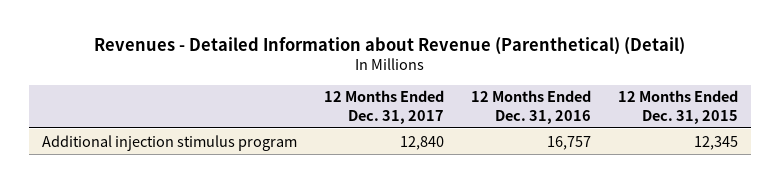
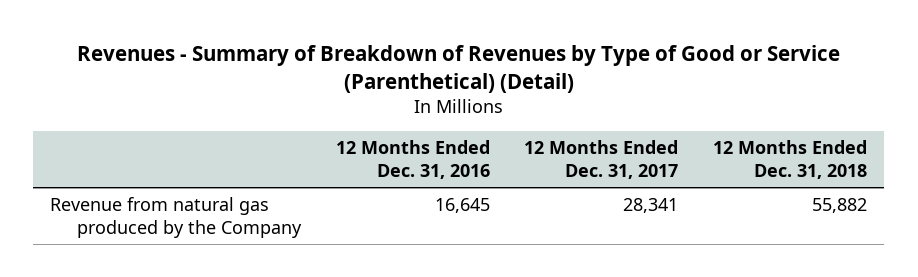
[93,37,685,56] Revenues - Detailed Information about Revenue (Parenthetical) (Detail) -> [76,45,840,94] Revenues - Summary of Breakdown of Revenues by Type of Good or Service (Parenthetical) (Detail)
[617,90,738,124] 12 Months Ended Dec. 31, 2015 -> none
none -> [713,140,868,179] 12 Months Ended Dec. 31, 2018
[42,134,298,151] Additional injection stimulus program -> none
none -> [50,197,303,238] Revenue from natural gas produced by the Company

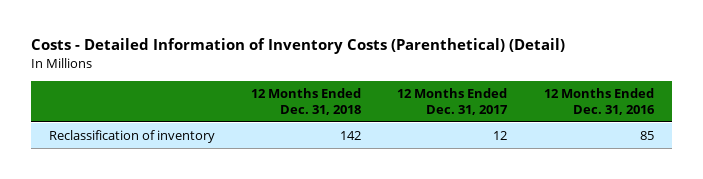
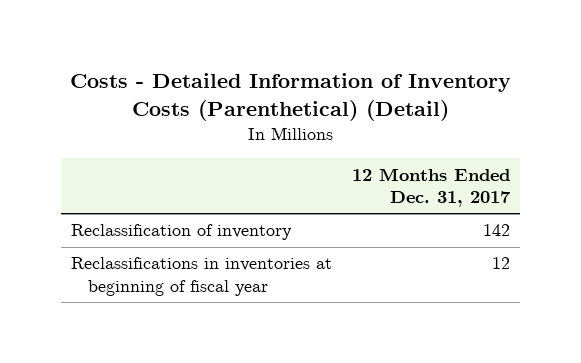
[251,87,362,115] 12 Months Ended Dec. 31, 2018 -> none
[543,87,655,115] 12 Months Ended Dec. 31, 2016 -> none
[493,131,508,141] 12 -> [483,224,511,237] 142
none -> [70,257,332,297] Reclassifications in inventories at beginning of fiscal year

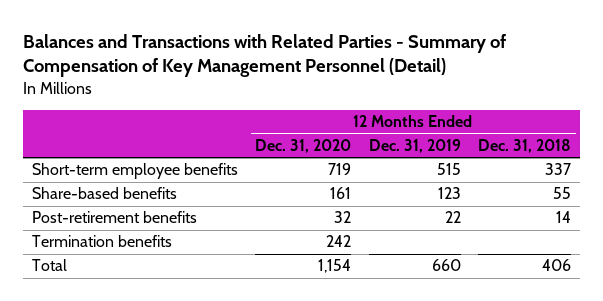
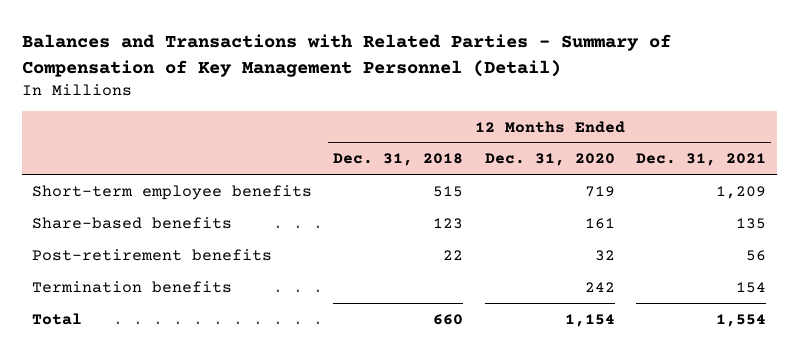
[368,139,461,154] Dec. 31, 2019 -> none
none -> [635,153,766,167] Dec. 31, 2021
[545,163,572,176] 337 -> [433,185,464,197] 515
[553,187,572,200] 55 -> [433,217,464,229] 123
[556,211,572,224] 14 -> [443,249,464,260] 22
[542,259,572,272] 406 -> [433,313,464,325] 660

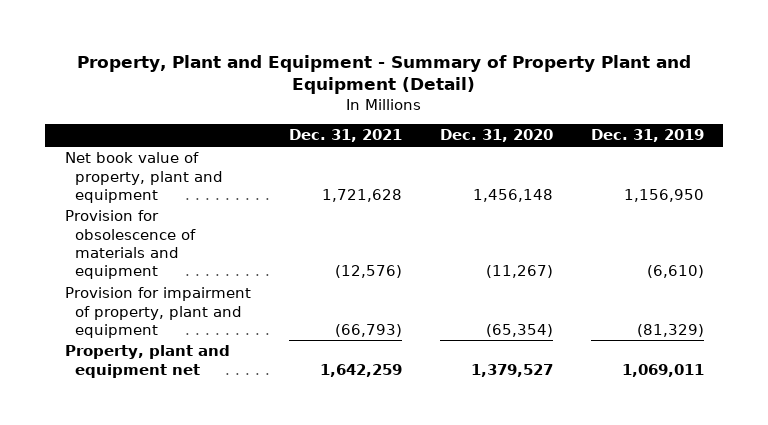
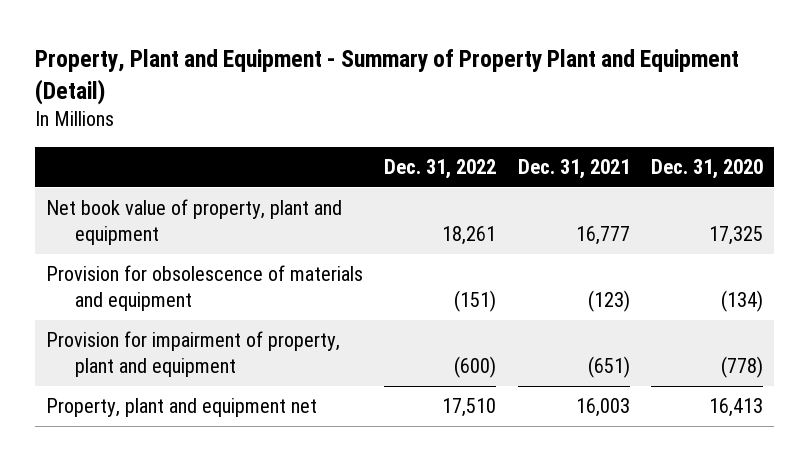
[590,129,704,143] Dec. 31, 2019 -> none
none -> [384,159,497,180] Dec. 31, 2022
[321,188,402,202] 1,721,628 -> [575,226,630,246] 16,777
[472,188,553,202] 1,456,148 -> [709,226,764,246] 17,325
[334,264,402,278] (12,576) -> [587,290,630,313] (123)
[485,264,553,278] (11,267) -> [721,290,764,313] (134)
[334,323,402,337] (66,793) -> [587,356,630,379] (651)
[485,323,553,337] (65,354) -> [721,356,764,379] (778)
[319,363,402,377] 1,642,259 -> [575,398,630,418] 16,003
[470,363,553,377] 1,379,527 -> [709,398,764,418] 16,413

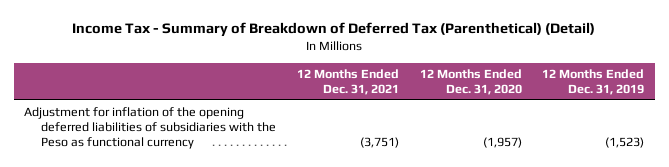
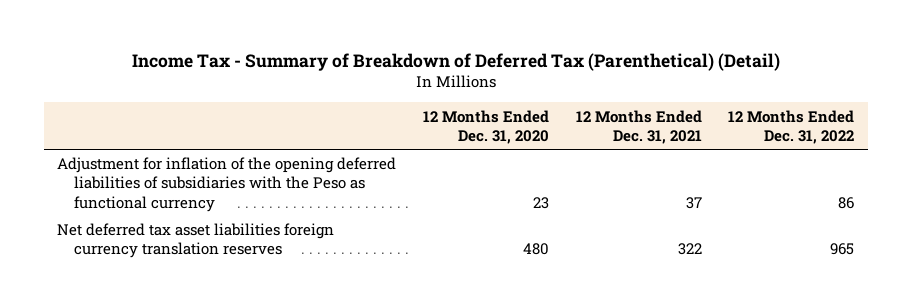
[542,69,645,95] 12 Months Ended Dec. 31, 2019 -> none
none -> [728,109,855,144] 12 Months Ended Dec. 31, 2022
[360,136,400,148] (3,751) -> [685,196,702,209] 37
[482,136,522,148] (1,957) -> [532,196,549,209] 23
none -> [57,223,335,259] Net deferred tax asset liabilities foreign currency translation reserves

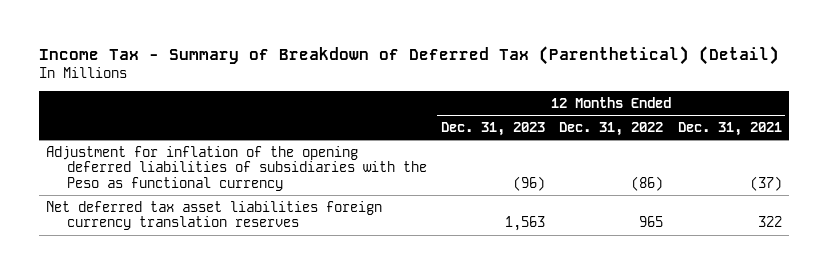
[422,109,549,144] 12 Months Ended Dec. 31, 2020 -> none
none -> [440,122,545,137] Dec. 31, 2023
[685,196,702,209] 37 -> [749,176,782,192] (37)
[838,196,855,209] 86 -> [631,176,664,192] (86)

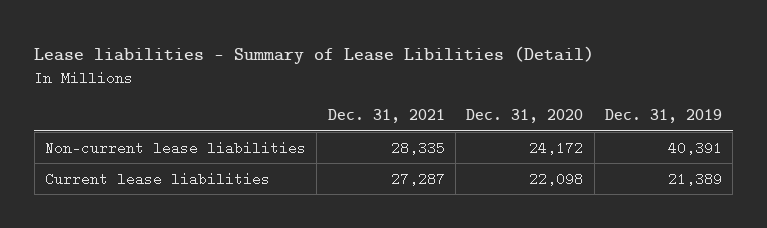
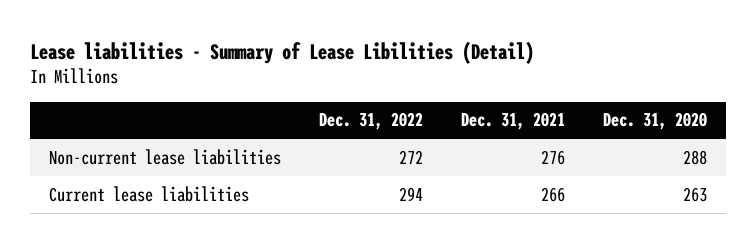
[604,109,722,124] Dec. 31, 2019 -> none
none -> [319,112,424,131] Dec. 31, 2022
[390,140,445,155] 28,335 -> [540,149,565,165] 276
[529,140,584,155] 24,172 -> [682,149,707,165] 288
[390,171,445,186] 27,287 -> [540,186,565,202] 266
[529,171,584,186] 22,098 -> [682,186,707,202] 263

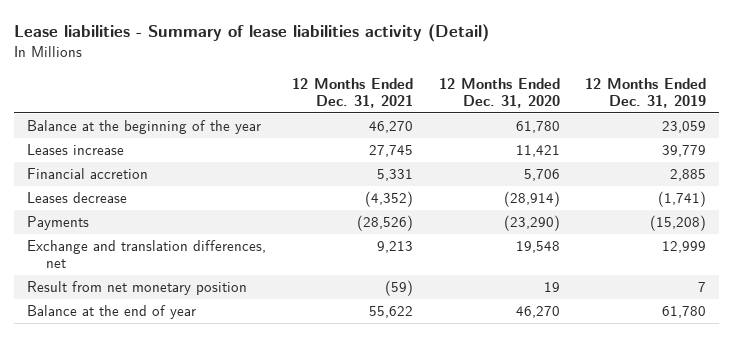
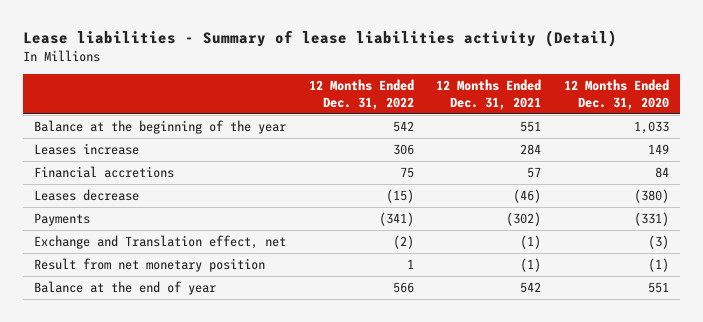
[585,77,707,108] 12 Months Ended Dec. 31, 2019 -> none
none -> [308,78,414,110] 12 Months Ended Dec. 31, 2022
[368,120,413,133] 46,270 -> [520,121,542,133] 551
[515,120,560,133] 61,780 -> [633,121,669,135] 1,033
[368,144,413,157] 27,745 -> [520,144,542,156] 284
[515,144,560,157] 11,421 -> [647,144,669,155] 149
[27,167,149,179] Financial accretion -> [34,166,175,179] Financial accretions
[376,168,413,181] 5,331 -> [527,167,542,179] 57
[523,168,560,181] 5,706 -> [654,167,669,179] 84
[364,190,413,207] (4,352) -> [513,189,542,204] (46)
[503,190,560,207] (28,914) -> [633,189,669,204] (380)
[356,214,413,231] (28,526) -> [506,212,542,227] (302)
[503,214,560,231] (23,290) -> [633,212,669,227] (331)
[27,239,267,269] Exchange and translation differences, net -> [34,235,287,250] Exchange and Translation effect, net
[376,240,413,253] 9,213 -> [520,235,542,250] (1)
[515,240,560,253] 19,548 -> [647,235,669,250] (3)
[384,279,413,296] (59) -> [520,258,542,273] (1)
[543,281,560,292] 19 -> [647,258,669,273] (1)
[368,305,413,318] 55,622 -> [520,282,542,294] 542
[515,305,560,318] 46,270 -> [647,282,669,294] 551

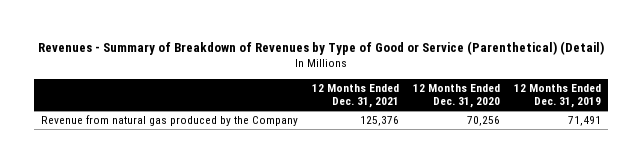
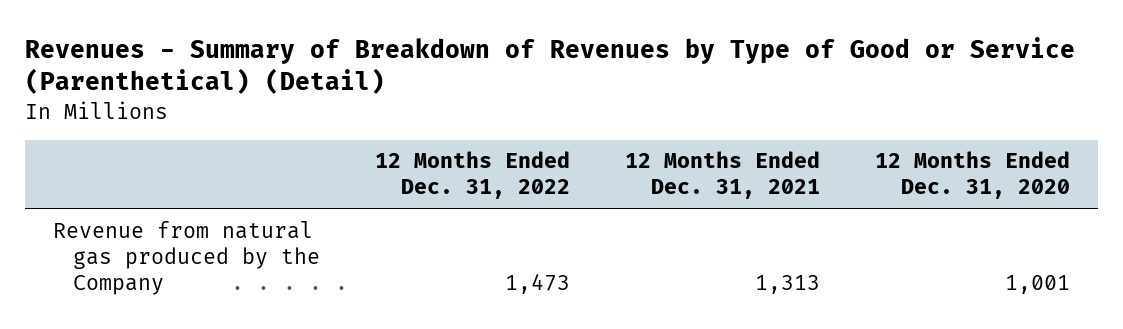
[513,83,601,109] 12 Months Ended Dec. 31, 2019 -> none
none -> [375,151,571,200] 12 Months Ended Dec. 31, 2022
[359,116,399,127] 125,376 -> [755,275,821,295] 1,313
[466,116,500,127] 70,256 -> [1005,275,1071,295] 1,001

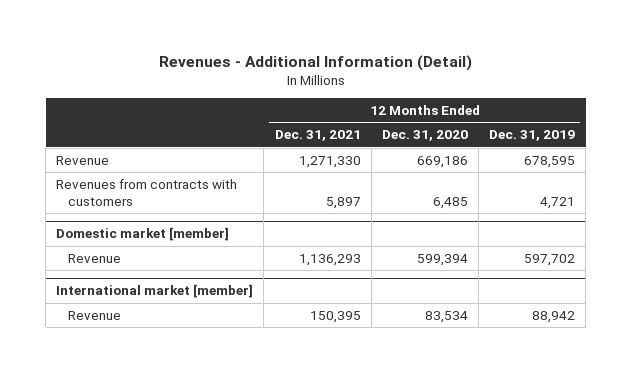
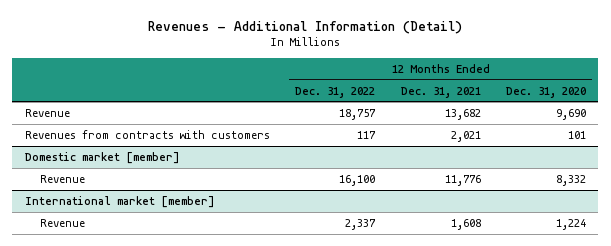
[489,130,576,142] Dec. 31, 2019 -> none
none -> [295,86,376,98] Dec. 31, 2022
[298,155,361,168] 1,271,330 -> [444,108,481,120] 13,682
[416,155,468,168] 669,186 -> [555,108,586,120] 9,690
[325,196,361,209] 5,897 -> [450,130,481,142] 2,021
[432,196,468,209] 6,485 -> [567,130,586,139] 101
[298,253,361,266] 1,136,293 -> [444,174,481,186] 11,776
[416,253,468,266] 599,394 -> [555,174,586,186] 8,332
[309,310,361,323] 150,395 -> [450,218,481,230] 1,608
[424,310,468,323] 83,534 -> [555,218,586,230] 1,224

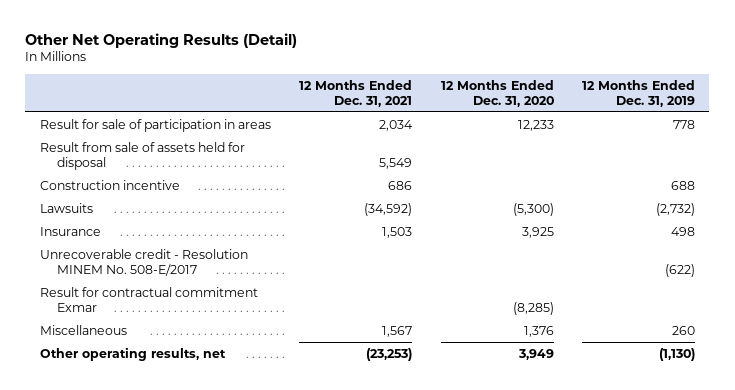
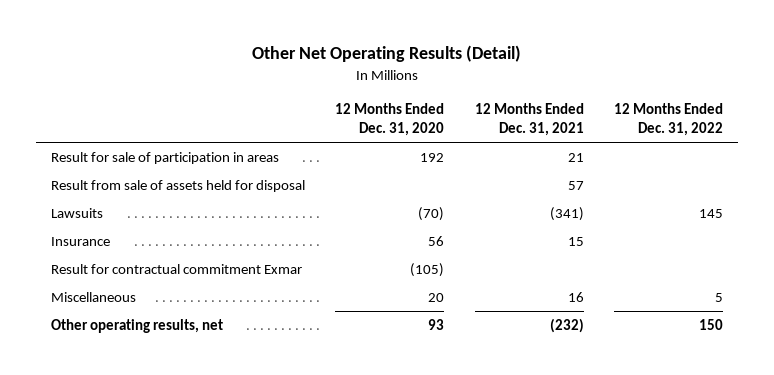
[582,79,696,107] 12 Months Ended Dec. 31, 2019 -> none
none -> [614,102,724,136] 12 Months Ended Dec. 31, 2022
[39,179,180,190] Construction incentive -> none
[39,248,248,276] Unrecoverable credit - Resolution MINEM No. 508-E/2017 -> none
[379,119,414,131] 2,034 -> [567,153,584,163] 21
[517,119,554,131] 12,233 -> [420,153,445,163] 192
[379,157,413,169] 5,549 -> [567,181,584,191] 57
[364,202,413,216] (34,592) -> [549,207,584,222] (341)
[512,202,554,216] (5,300) -> [418,207,445,222] (70)
[382,226,413,238] 1,503 -> [567,237,584,247] 15
[521,226,554,238] 3,925 -> [428,236,445,247] 56
[512,301,554,315] (8,285) -> [410,263,445,278] (105)
[382,325,413,337] 1,567 -> [567,292,584,303] 16
[523,325,554,337] 1,376 -> [428,293,445,303] 20
[366,347,413,361] (23,253) -> [549,318,584,334] (232)
[517,348,554,360] 3,949 -> [428,319,445,331] 93

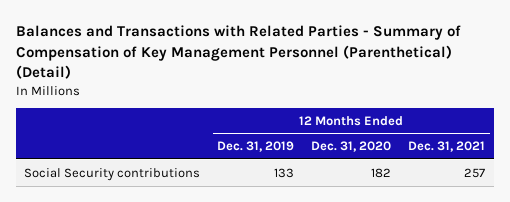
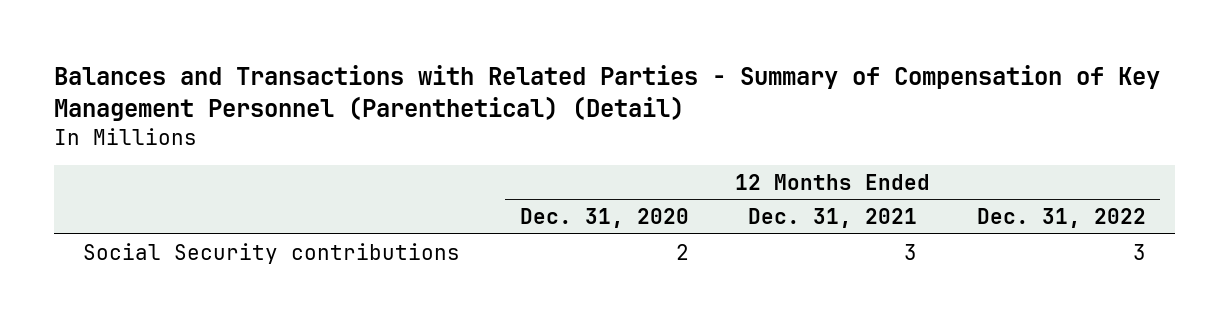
[217,141,295,153] Dec. 31, 2019 -> none
none -> [976,208,1146,229] Dec. 31, 2022
[371,167,392,178] 182 -> [675,243,689,260] 2
[464,167,486,178] 257 -> [904,243,918,260] 3

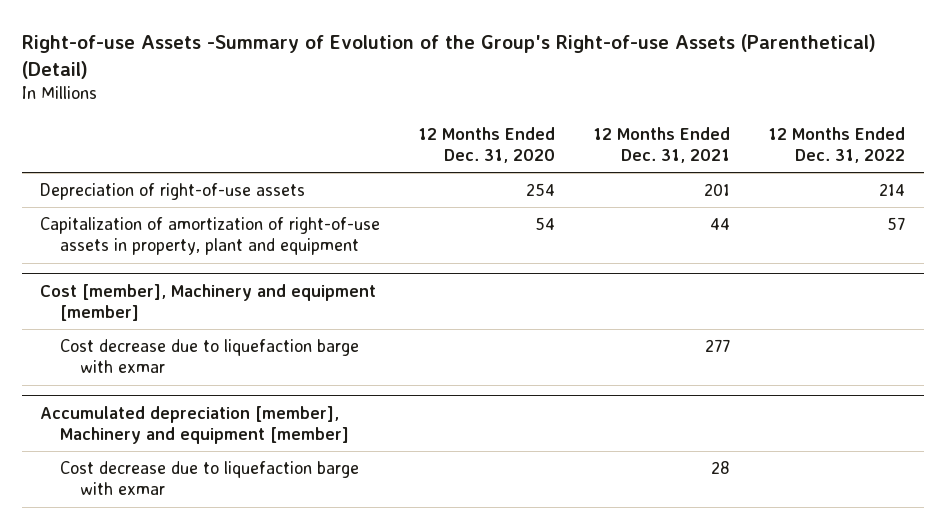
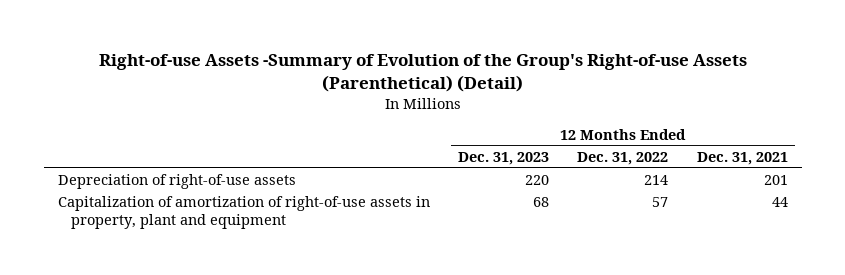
[418,127,556,164] 12 Months Ended Dec. 31, 2020 -> none
none -> [458,151,550,165] Dec. 31, 2023
[40,283,377,321] Cost [member], Machinery and equipment [member] -> none
[60,339,360,374] Cost decrease due to liquefaction barge with exmar -> none
[40,405,350,444] Accumulated depreciation [member], Machinery and equipment [member] -> none
[60,461,360,496] Cost decrease due to liquefaction barge with exmar -> none

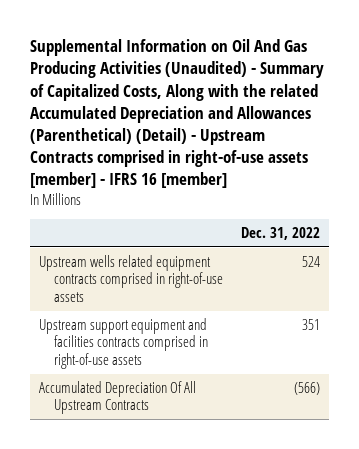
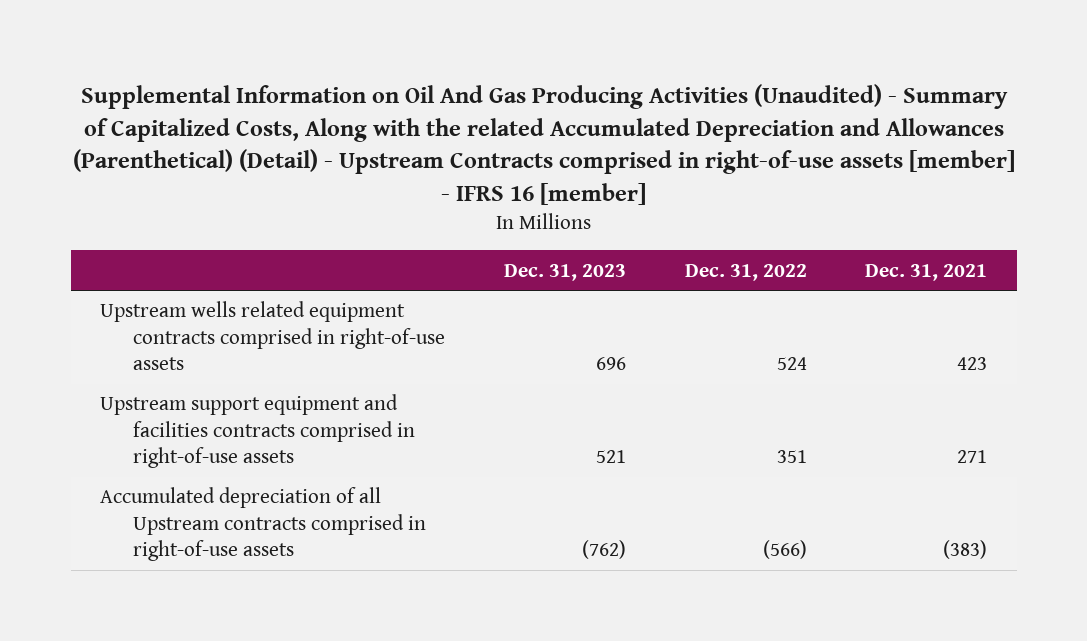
none -> [503,263,626,281] Dec. 31, 2023
none -> [865,263,988,281] Dec. 31, 2021
[38,380,196,415] Accumulated Depreciation Of All Upstream Contracts -> [100,487,427,562] Accumulated depreciation of all Upstream contracts comprised in right-of-use assets

